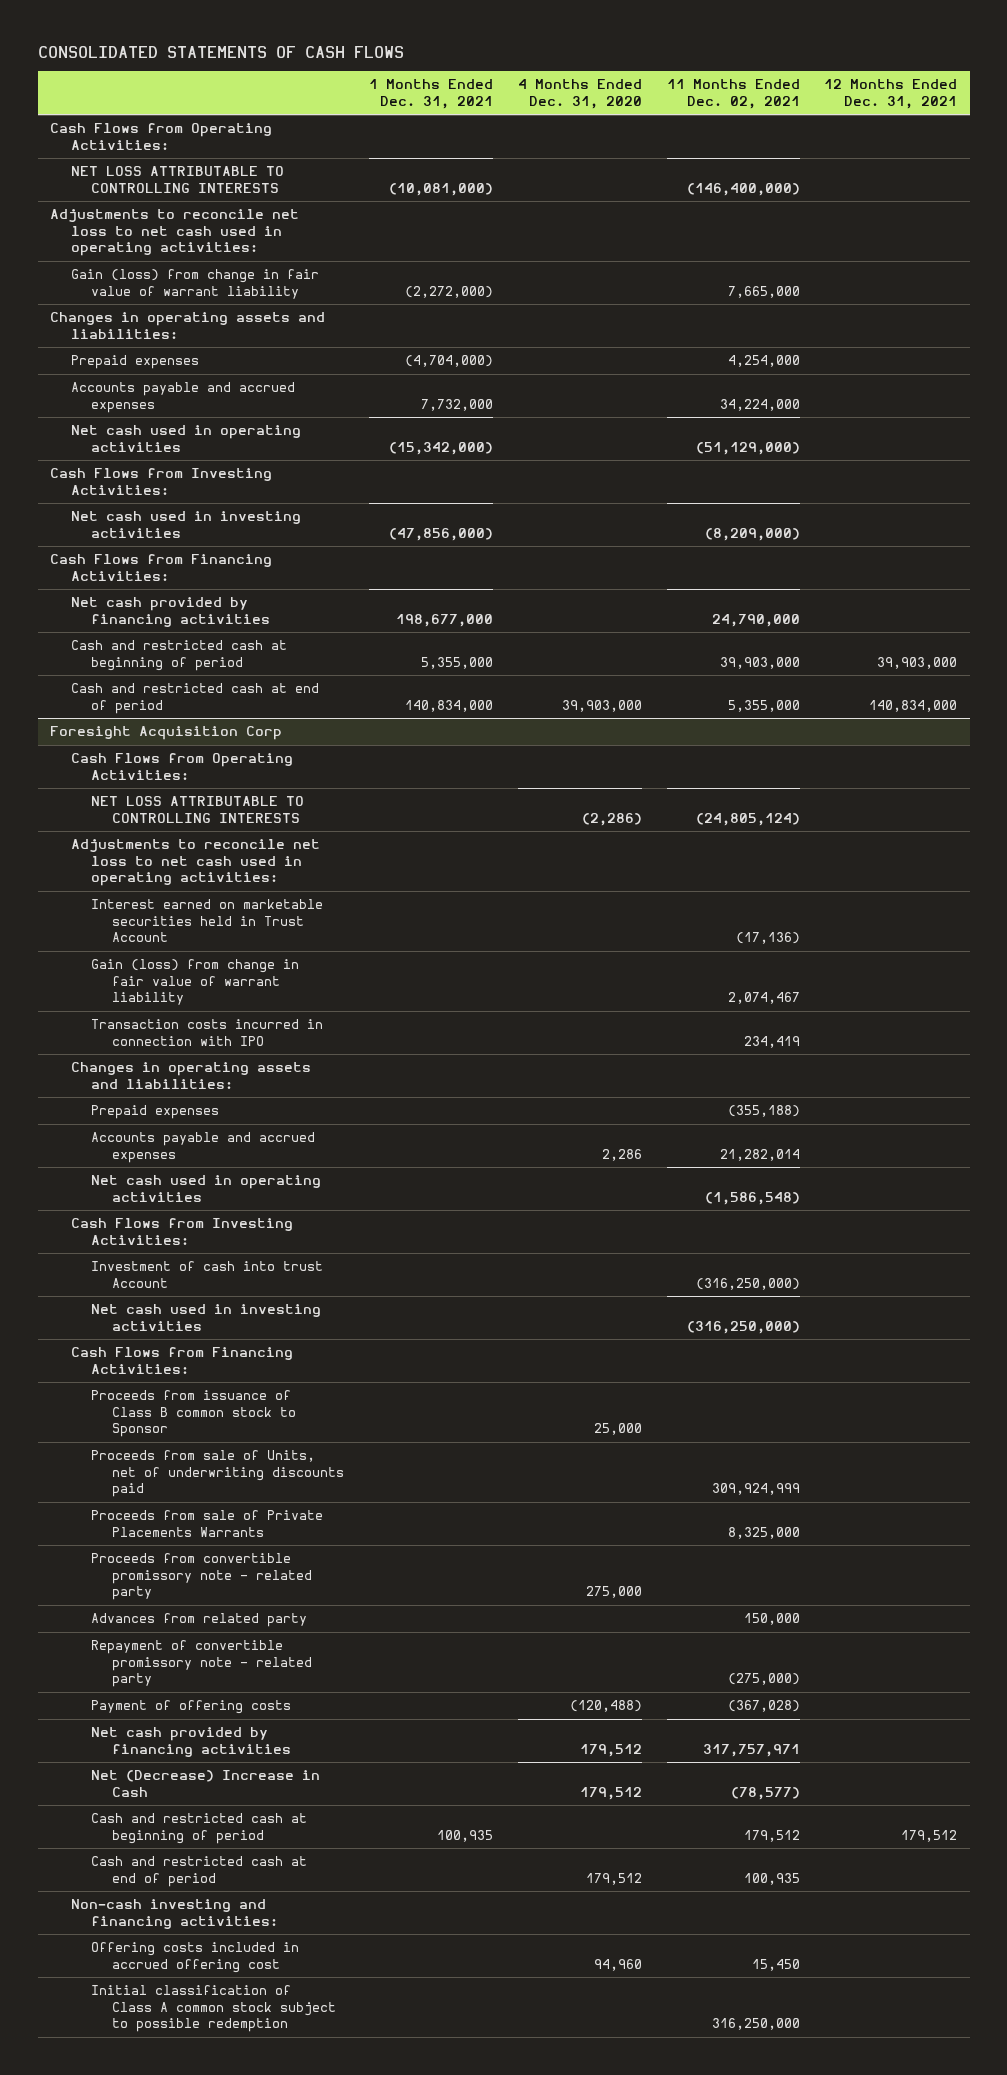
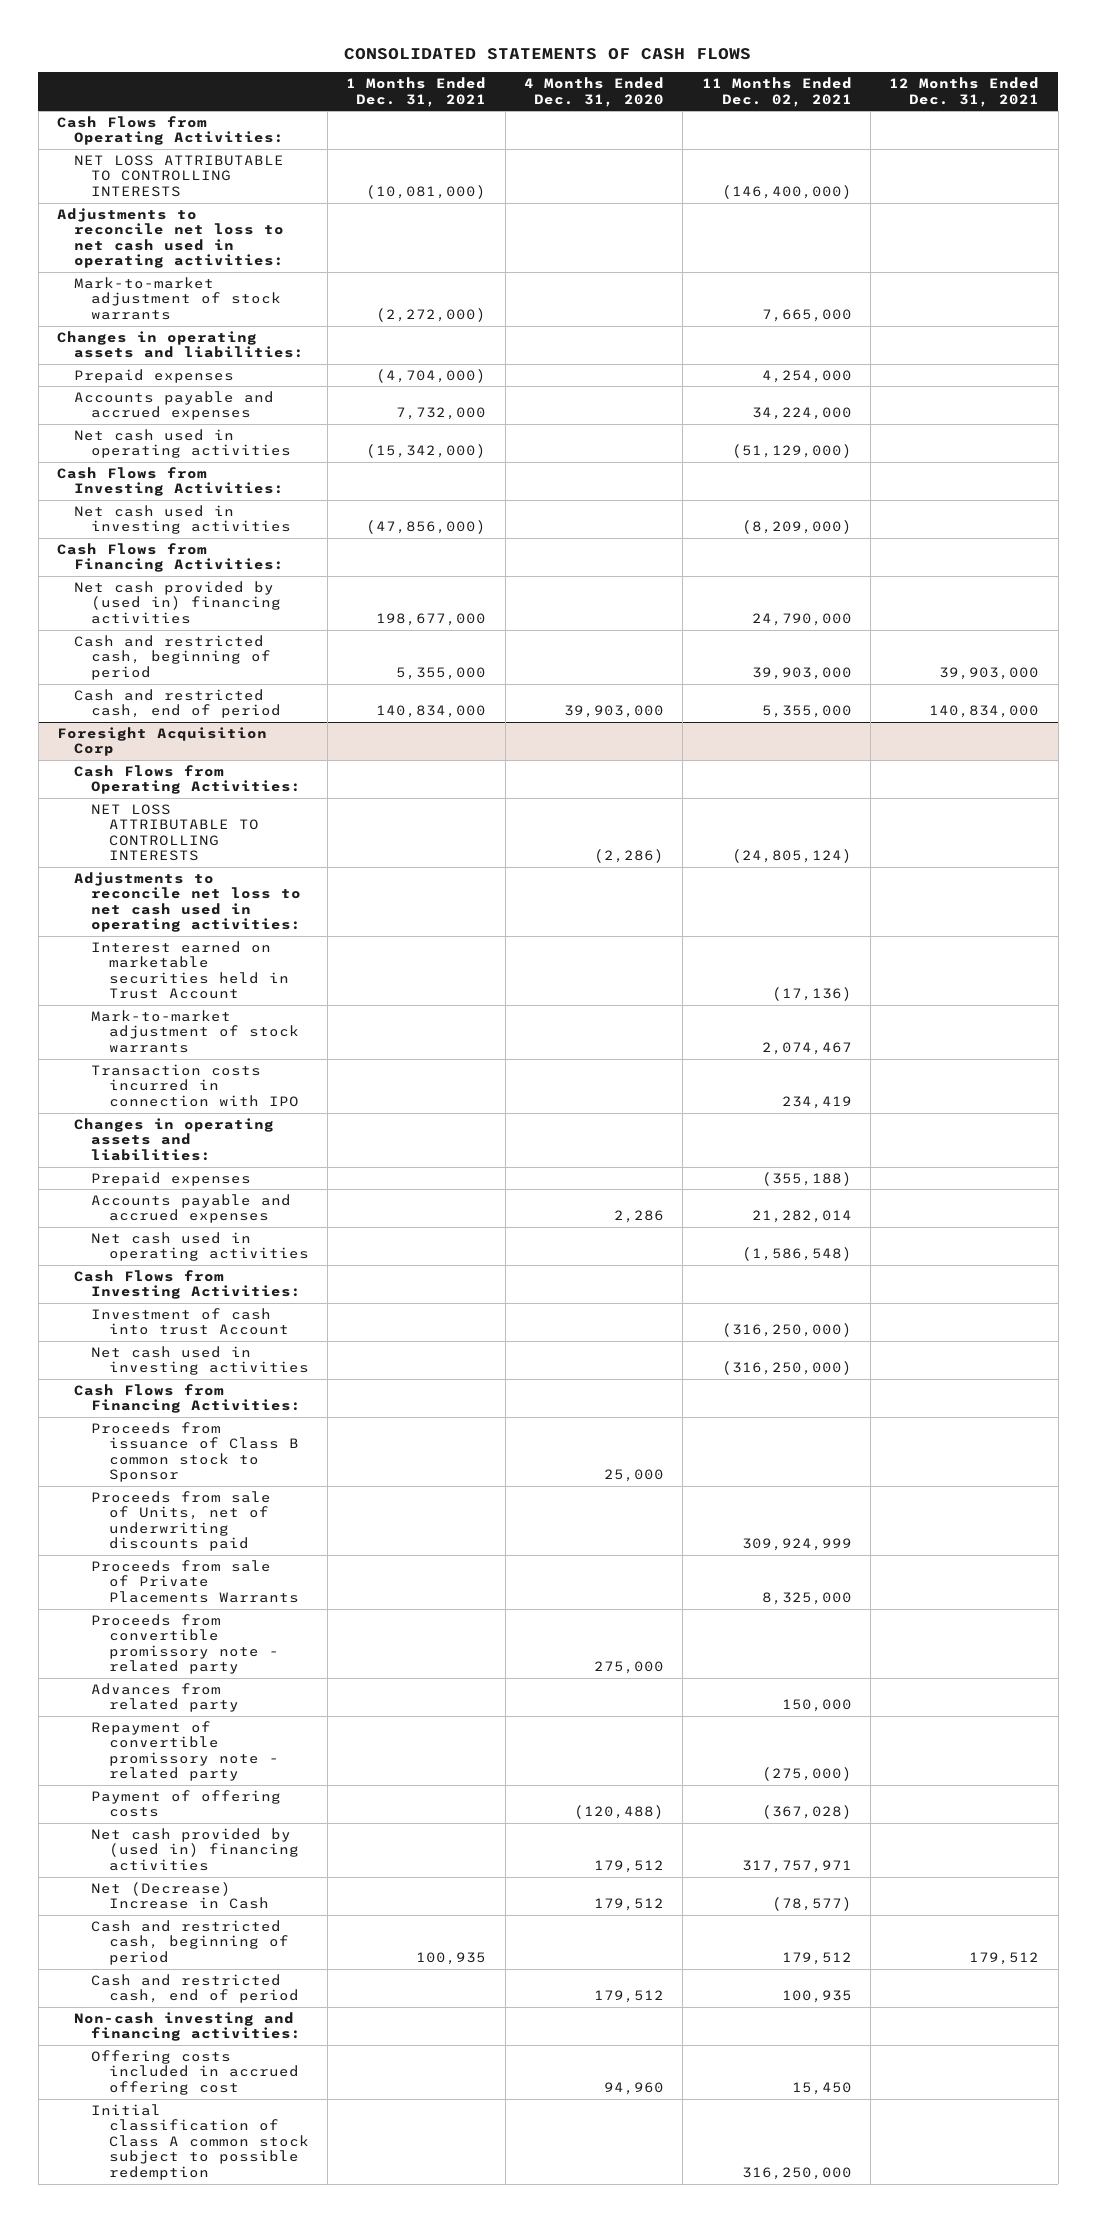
[70,269,319,299] Gain (loss) from change in fair value of warrant liability -> [74,276,282,320] Mark-to-market adjustment of stock warrants
[70,597,271,627] Net cash provided by financing activities -> [74,580,282,624] Net cash provided by (used in) financing activities
[70,640,287,671] Cash and restricted cash at beginning of period -> [74,634,272,680] Cash and restricted cash, beginning of period
[70,683,319,714] Cash and restricted cash at end of period -> [74,688,282,719] Cash and restricted cash, end of period
[91,959,300,1006] Gain (loss) from change in fair value of warrant liability -> [91,1009,299,1053] Mark-to-market adjustment of stock warrants
[91,1727,292,1757] Net cash provided by financing activities -> [91,1827,299,1871] Net cash provided by (used in) financing activities
[91,1813,308,1844] Cash and restricted cash at beginning of period -> [91,1919,289,1965] Cash and restricted cash, beginning of period
[91,1856,308,1887] Cash and restricted cash at end of period -> [91,1973,299,2004] Cash and restricted cash, end of period

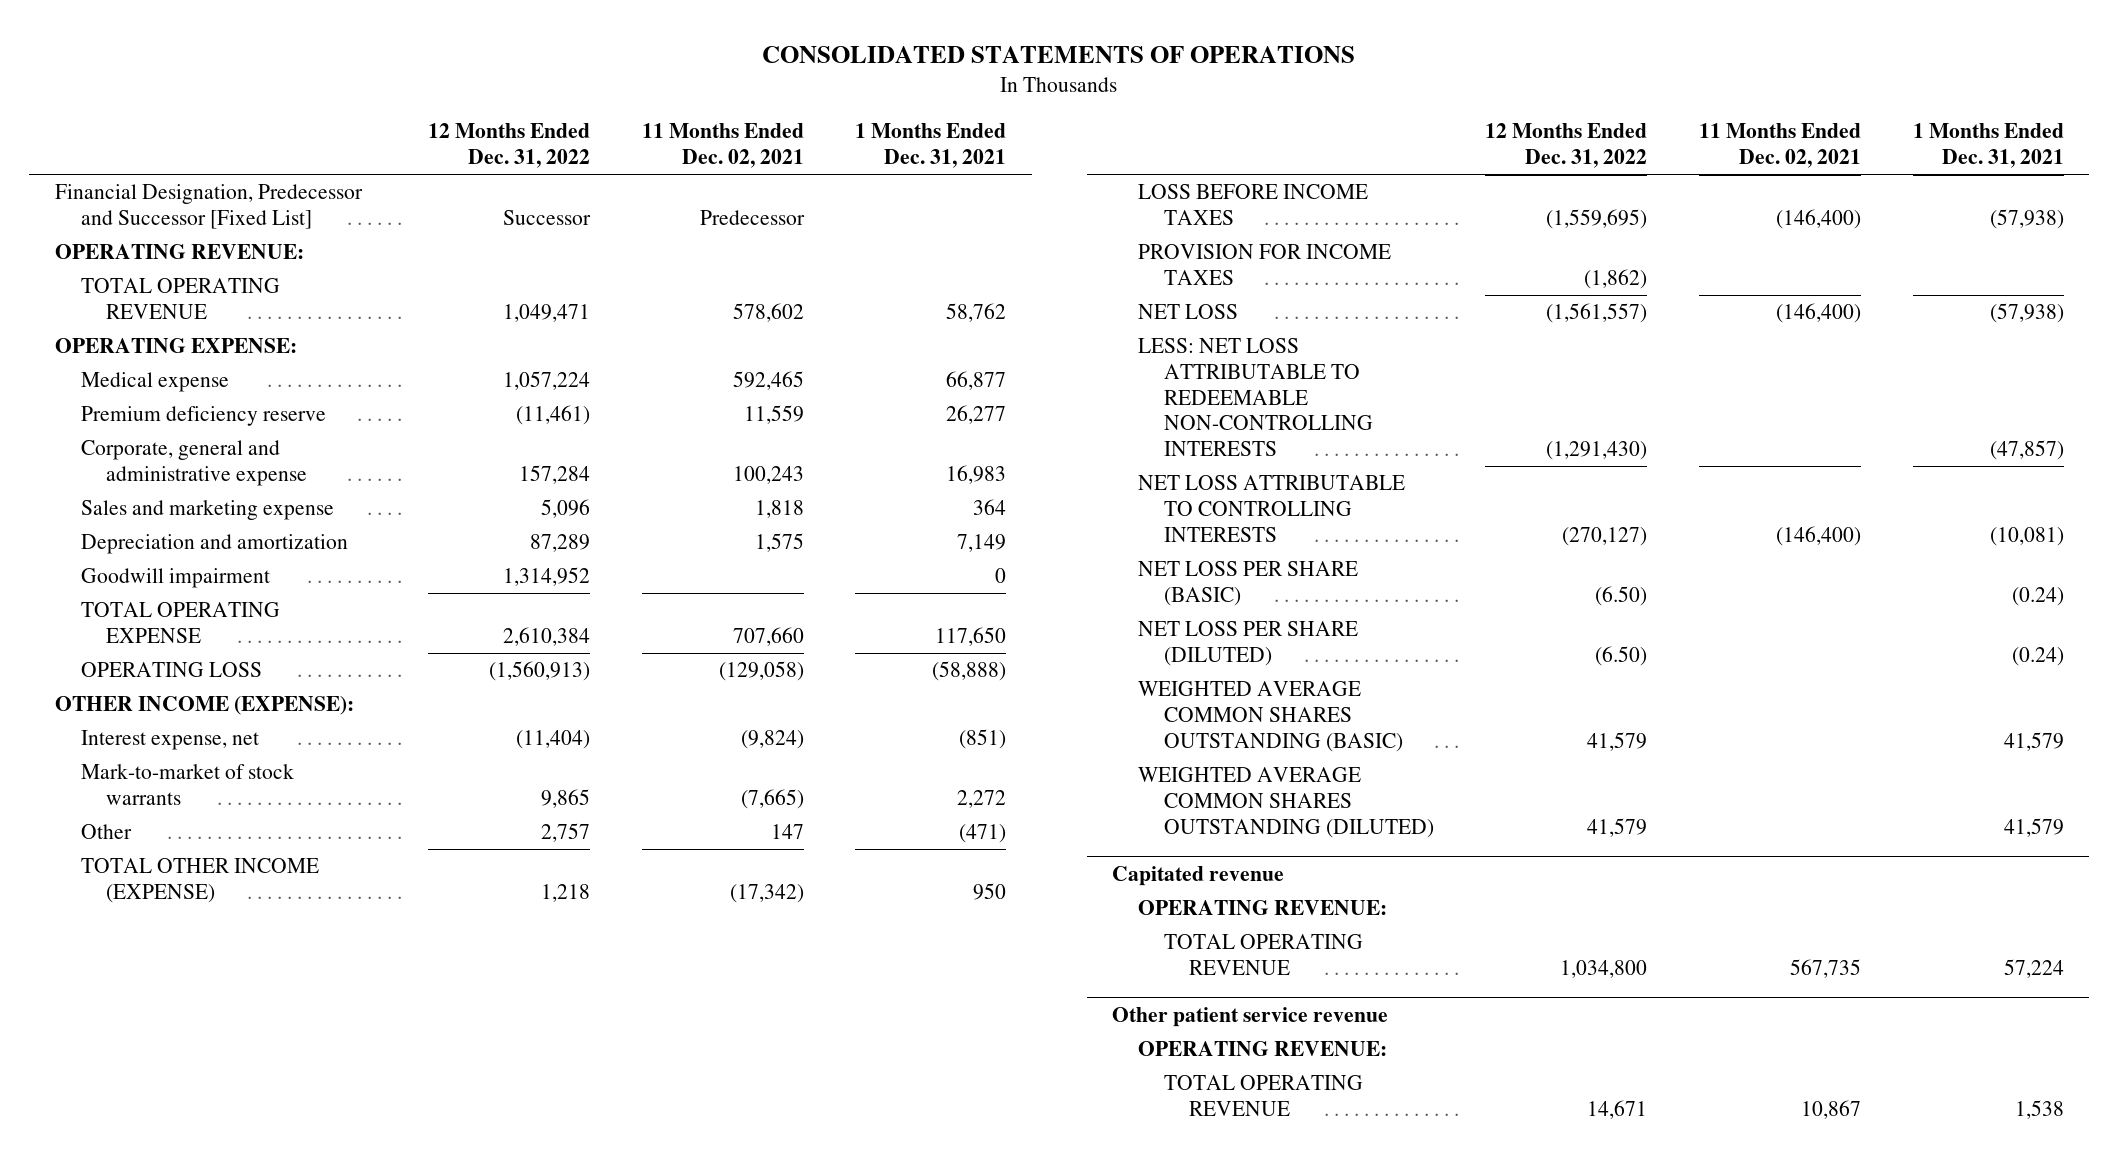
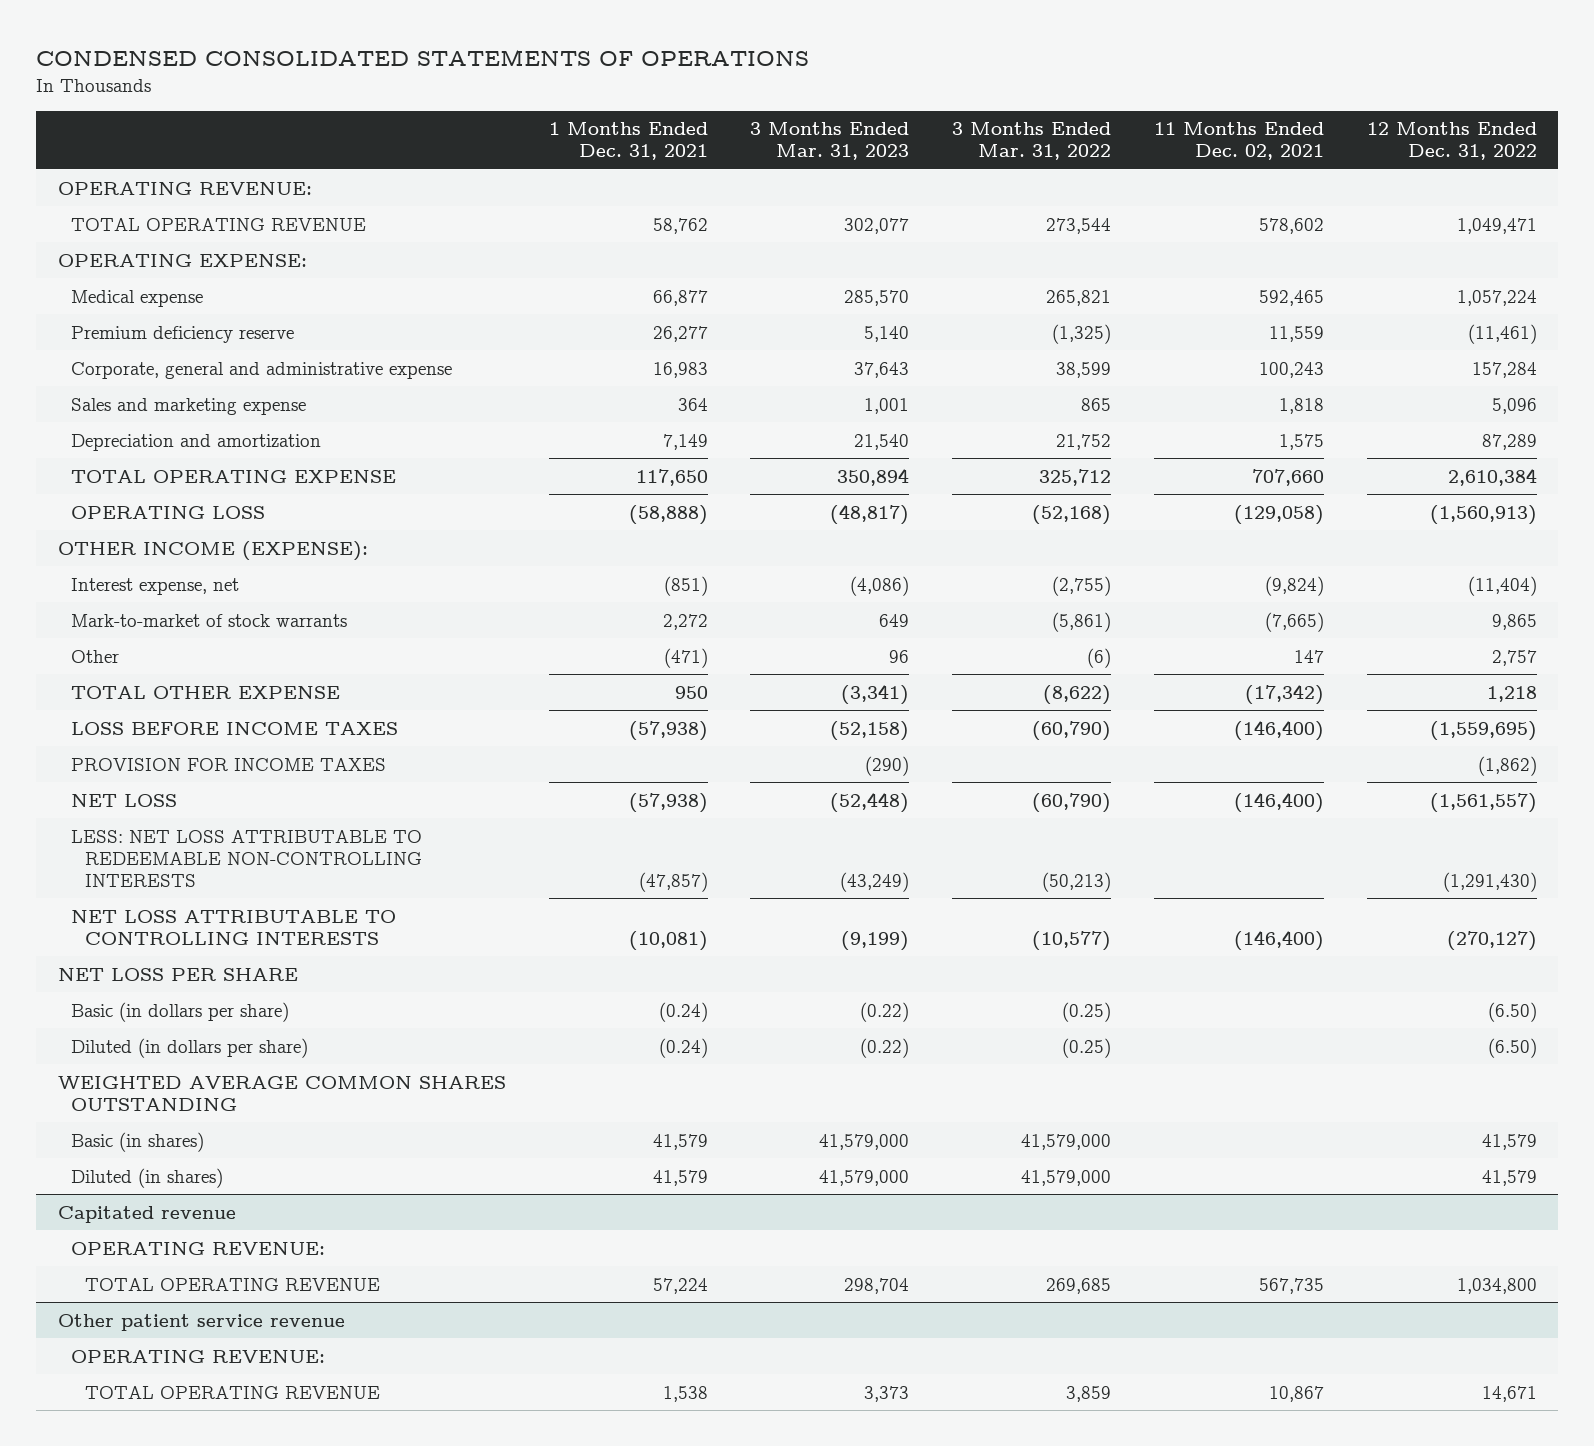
[762,46,1356,64] CONSOLIDATED STATEMENTS OF OPERATIONS -> [36,48,810,66] CONDENSED CONSOLIDATED STATEMENTS OF OPERATIONS
none -> [750,122,910,161] 3 Months Ended Mar. 31, 2023
none -> [952,122,1112,161] 3 Months Ended Mar. 31, 2022
[55,184,364,229] Financial Designation, Predecessor and Successor [Fixed List] -> none
[80,568,270,589] Goodwill impairment -> none
[80,858,319,903] TOTAL OTHER INCOME (EXPENSE) -> [71,685,341,699] TOTAL OTHER EXPENSE
none -> [57,967,298,981] NET LOSS PER SHARE
[1137,561,1358,606] NET LOSS PER SHARE (BASIC) -> [71,1001,290,1022] Basic (in dollars per share)
[1137,621,1358,666] NET LOSS PER SHARE (DILUTED) -> [71,1037,309,1058] Diluted (in dollars per share)
none -> [57,1075,506,1111] WEIGHTED AVERAGE COMMON SHARES OUTSTANDING
[1137,681,1403,752] WEIGHTED AVERAGE COMMON SHARES OUTSTANDING (BASIC) -> [71,1131,205,1152] Basic (in shares)
[1137,767,1434,838] WEIGHTED AVERAGE COMMON SHARES OUTSTANDING (DILUTED) -> [71,1167,224,1188] Diluted (in shares)

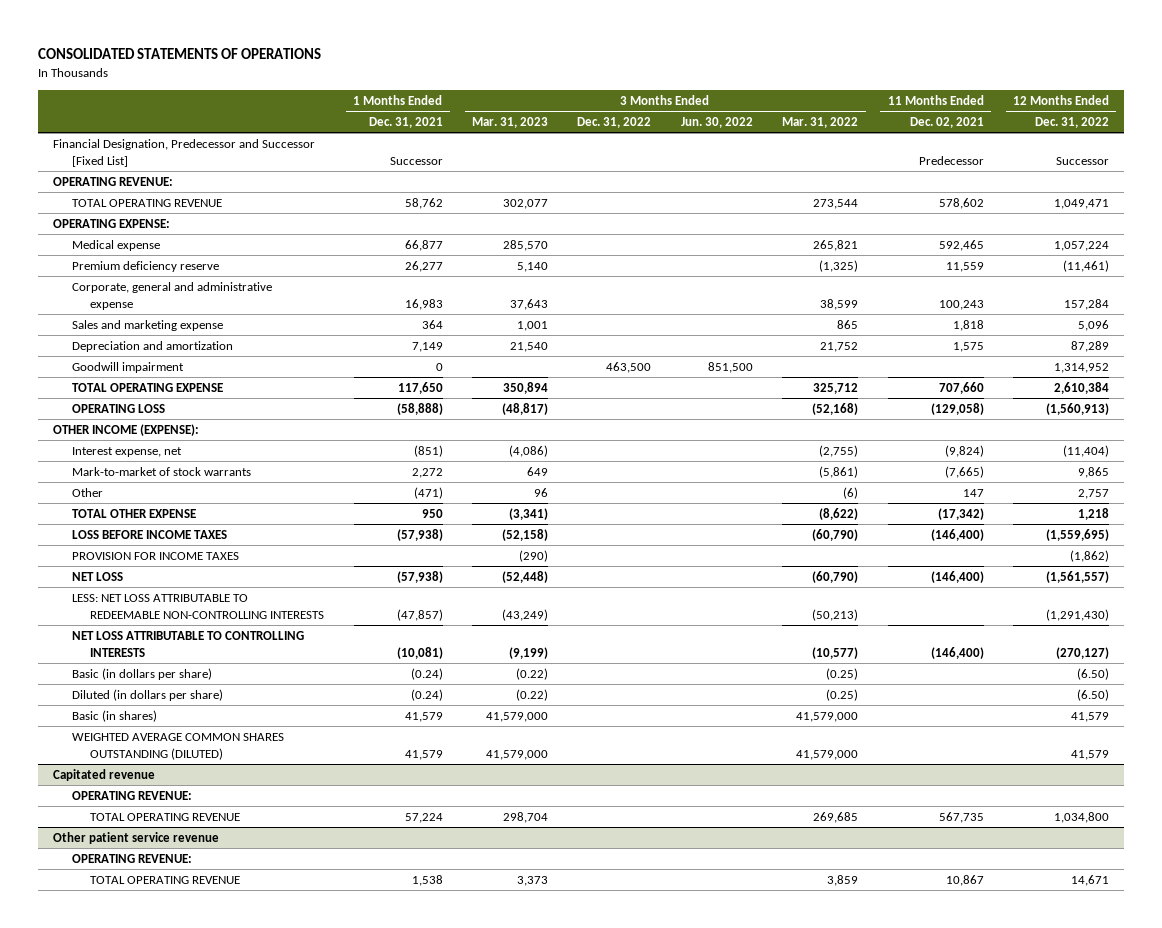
[36,48,810,66] CONDENSED CONSOLIDATED STATEMENTS OF OPERATIONS -> [38,47,322,59] CONSOLIDATED STATEMENTS OF OPERATIONS
none -> [577,116,652,128] Dec. 31, 2022
none -> [680,116,753,128] Jun. 30, 2022
none -> [53,138,316,167] Financial Designation, Predecessor and Successor [Fixed List]
none -> [71,361,184,373] Goodwill impairment
[57,967,298,981] NET LOSS PER SHARE -> none
[57,1075,506,1111] WEIGHTED AVERAGE COMMON SHARES OUTSTANDING -> none
[71,1167,224,1188] Diluted (in shares) -> [71,732,284,760] WEIGHTED AVERAGE COMMON SHARES OUTSTANDING (DILUTED)

